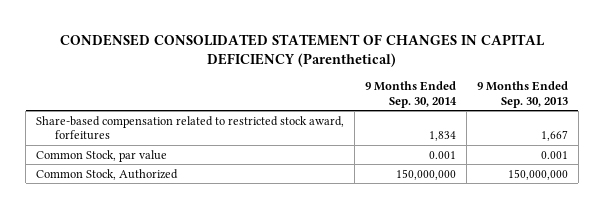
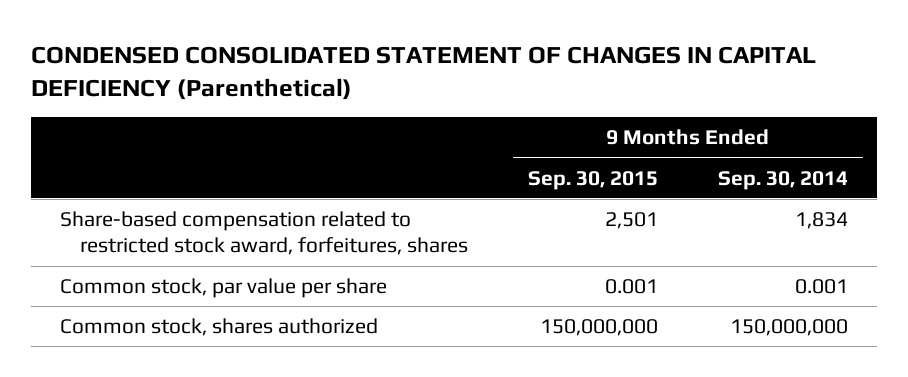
[476,81,568,108] 9 Months Ended Sep. 30, 2013 -> none
none -> [527,170,658,190] Sep. 30, 2015
[36,115,345,141] Share-based compensation related to restricted stock award, forfeitures -> [60,211,469,256] Share-based compensation related to restricted stock award, forfeitures, shares
[36,149,168,162] Common Stock, par value -> [60,278,388,299] Common stock, par value per share
[36,168,179,180] Common Stock, Authorized -> [60,318,379,337] Common stock, shares authorized

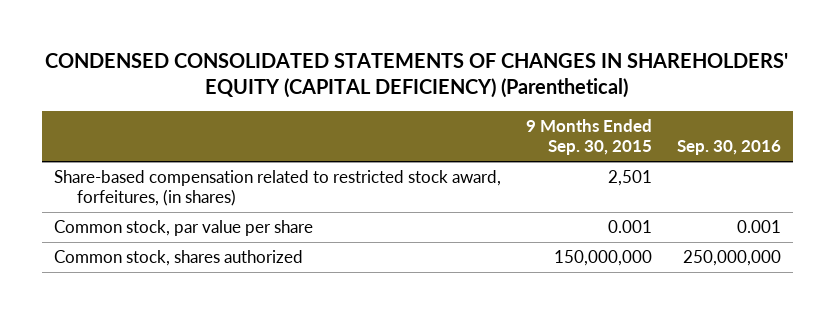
[30,46,816,101] CONDENSED CONSOLIDATED STATEMENT OF CHANGES IN CAPITAL DEFICIENCY (Parenthetical) -> [45,53,789,99] CONDENSED CONSOLIDATED STATEMENTS OF CHANGES IN SHAREHOLDERS' EQUITY (CAPITAL DEFICIENCY) (Parenthetical)
[717,170,848,190] Sep. 30, 2014 -> none
none -> [676,140,781,156] Sep. 30, 2016
[60,211,469,256] Share-based compensation related to restricted stock award, forfeitures, shares -> [54,170,502,207] Share-based compensation related to restricted stock award, forfeitures, (in shares)

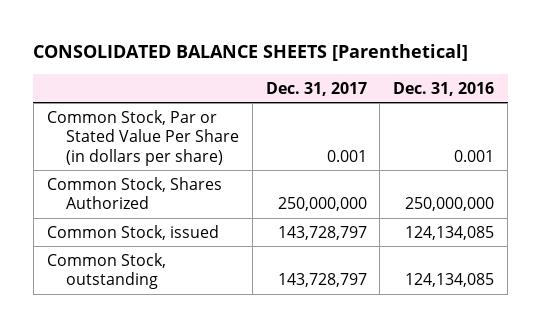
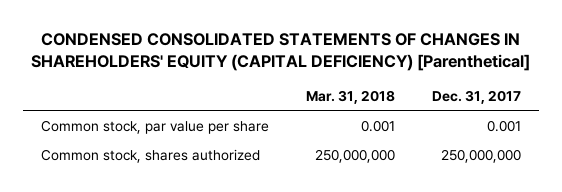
[33,44,469,62] CONSOLIDATED BALANCE SHEETS [Parenthetical] -> [31,32,531,71] CONDENSED CONSOLIDATED STATEMENTS OF CHANGES IN SHAREHOLDERS' EQUITY (CAPITAL DEFICIENCY) [Parenthetical]
[393,81,495,96] Dec. 31, 2016 -> none
none -> [306,89,396,104] Mar. 31, 2018
[46,224,219,240] Common Stock, issued -> none
[46,252,166,290] Common Stock, outstanding -> none
[46,109,239,166] Common Stock, Par or Stated Value Per Share (in dollars per share) -> [41,119,270,134] Common stock, par value per share
[46,176,222,210] Common Stock, Shares Authorized -> [41,148,261,163] Common stock, shares authorized

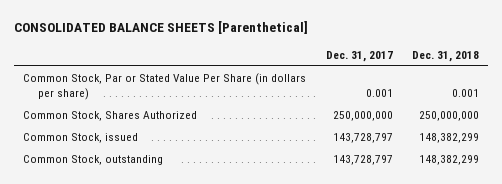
[31,32,531,71] CONDENSED CONSOLIDATED STATEMENTS OF CHANGES IN SHAREHOLDERS' EQUITY (CAPITAL DEFICIENCY) [Parenthetical] -> [13,20,308,34] CONSOLIDATED BALANCE SHEETS [Parenthetical]
[306,89,396,104] Mar. 31, 2018 -> none
none -> [411,50,479,62] Dec. 31, 2018
[41,119,270,134] Common stock, par value per share -> [23,73,307,100] Common Stock, Par or Stated Value Per Share (in dollars per share)
[41,148,261,163] Common stock, shares authorized -> [23,111,198,122] Common Stock, Shares Authorized
none -> [23,133,139,144] Common Stock, issued
none -> [23,155,164,166] Common Stock, outstanding

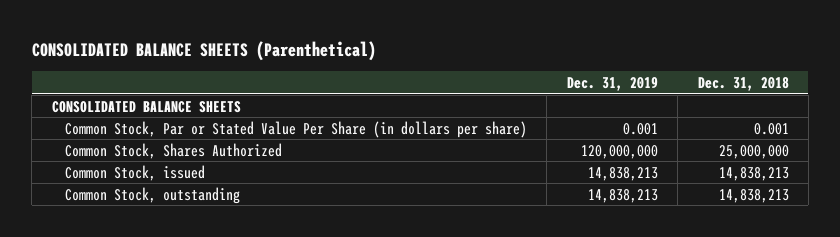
[13,20,308,34] CONSOLIDATED BALANCE SHEETS [Parenthetical] -> [31,40,376,61] CONSOLIDATED BALANCE SHEETS (Parenthetical)
[325,50,393,62] Dec. 31, 2017 -> none
none -> [566,77,658,92] Dec. 31, 2019
none -> [51,100,241,113] CONSOLIDATED BALANCE SHEETS
[418,111,479,122] 250,000,000 -> [718,144,789,159] 25,000,000
[418,133,479,144] 148,382,299 -> [718,166,789,181] 14,838,213
[418,155,479,166] 148,382,299 -> [718,188,789,203] 14,838,213

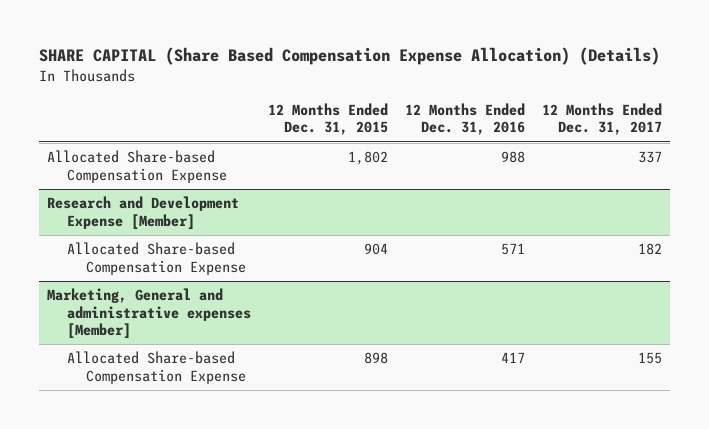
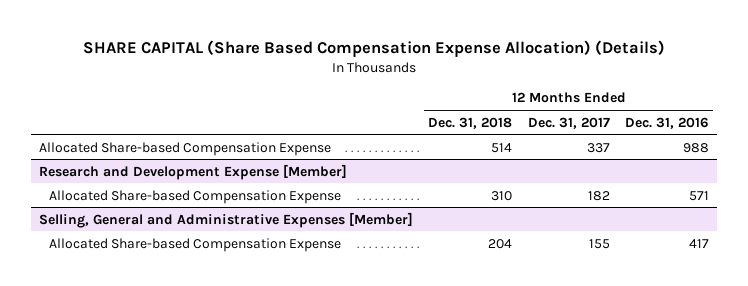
[267,103,388,136] 12 Months Ended Dec. 31, 2015 -> none
none -> [428,116,513,129] Dec. 31, 2018
[47,288,251,340] Marketing, General and administrative expenses [Member] -> [38,211,413,228] Selling, General and Administrative Expenses [Member]

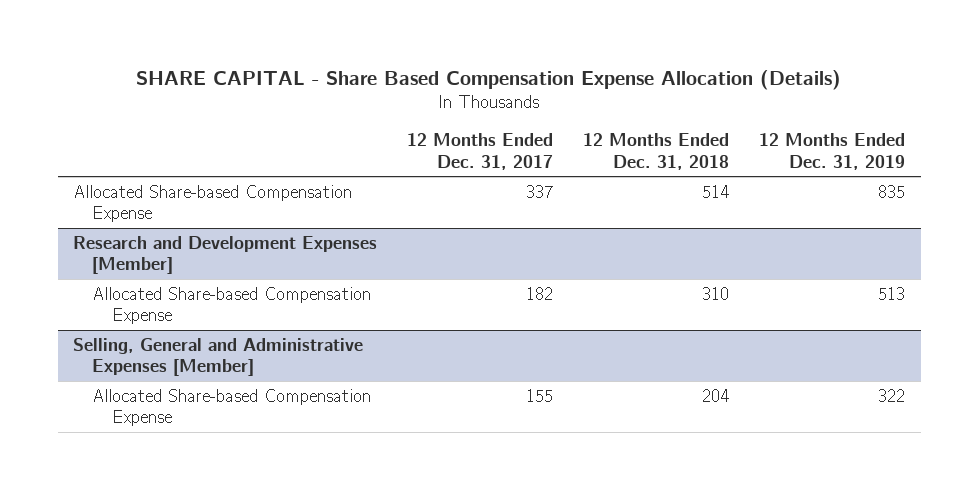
[82,39,665,57] SHARE CAPITAL (Share Based Compensation Expense Allocation) (Details) -> [136,69,842,90] SHARE CAPITAL - Share Based Compensation Expense Allocation (Details)
[625,116,710,129] Dec. 31, 2016 -> none
none -> [759,133,906,170] 12 Months Ended Dec. 31, 2019
[38,163,347,180] Research and Development Expense [Member] -> [72,235,377,274] Research and Development Expenses [Member]

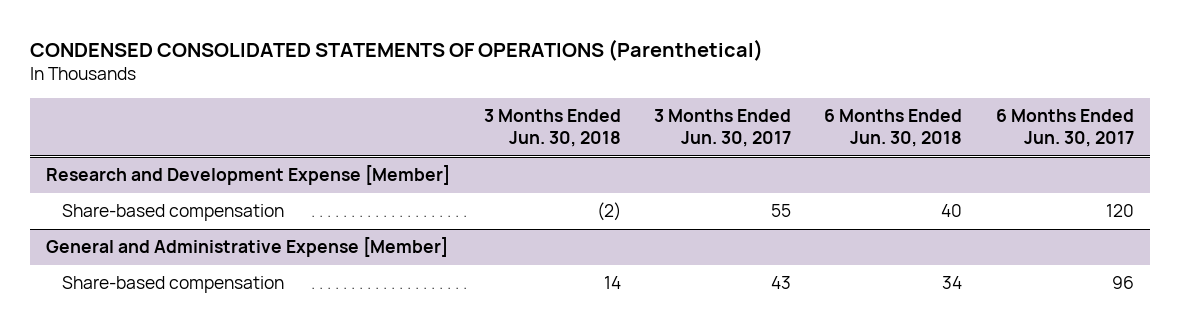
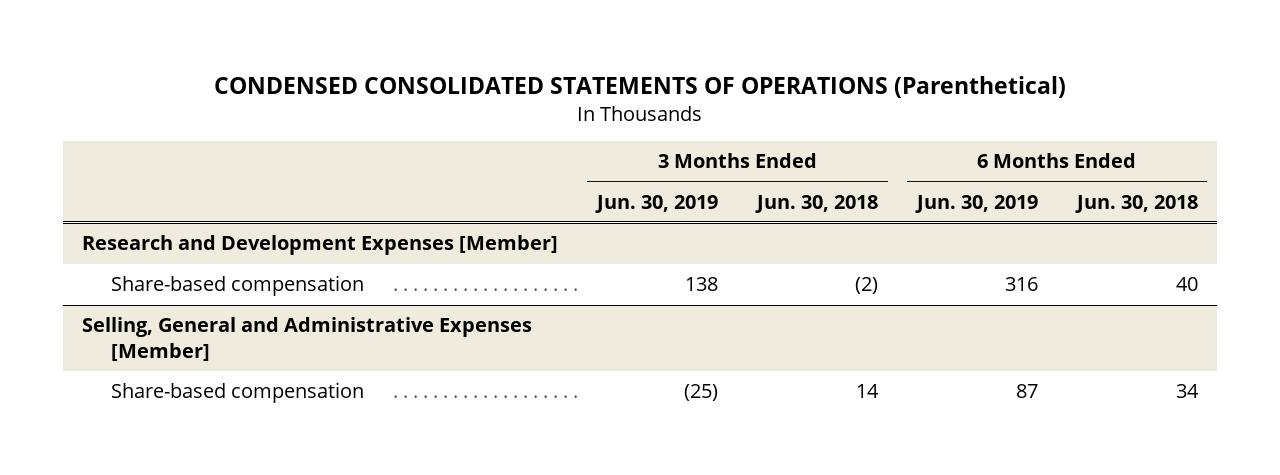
[653,109,791,148] 3 Months Ended Jun. 30, 2017 -> none
[995,109,1134,148] 6 Months Ended Jun. 30, 2017 -> none
none -> [595,194,719,213] Jun. 30, 2019
none -> [914,194,1038,213] Jun. 30, 2019
[46,165,451,186] Research and Development Expense [Member] -> [82,235,559,256] Research and Development Expenses [Member]
[46,237,449,258] General and Administrative Expense [Member] -> [82,317,533,362] Selling, General and Administrative Expenses [Member]

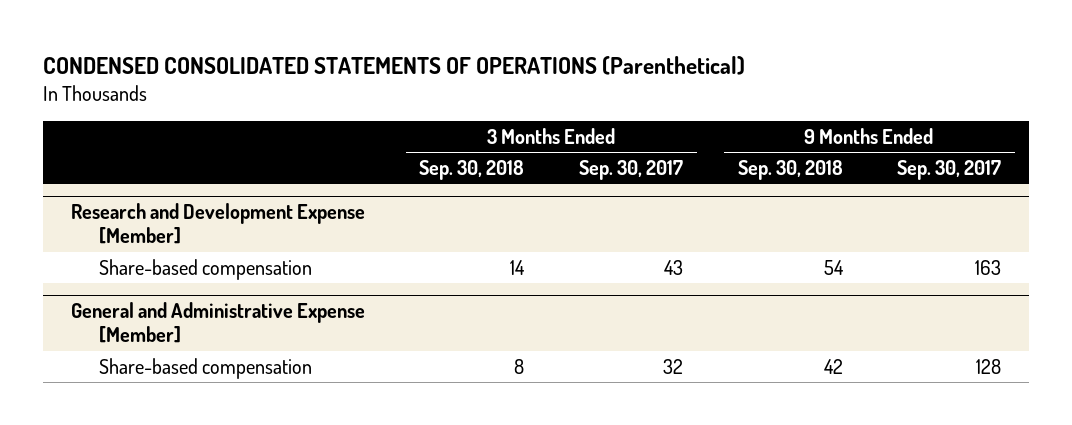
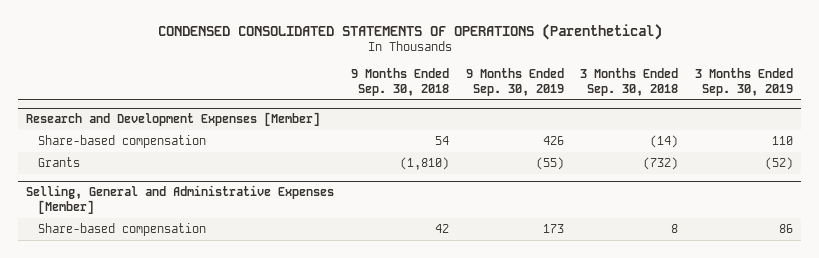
[579,160,684,181] Sep. 30, 2017 -> none
[897,160,1002,181] Sep. 30, 2017 -> none
none -> [465,68,564,96] 9 Months Ended Sep. 30, 2019
none -> [694,68,793,96] 3 Months Ended Sep. 30, 2019
[70,202,365,245] Research and Development Expense [Member] -> [26,112,321,127] Research and Development Expenses [Member]
[510,259,526,275] 14 -> [650,134,679,148] (14)
none -> [38,156,81,167] Grants
[70,301,365,344] General and Administrative Expense [Member] -> [26,185,335,215] Selling, General and Administrative Expenses [Member]

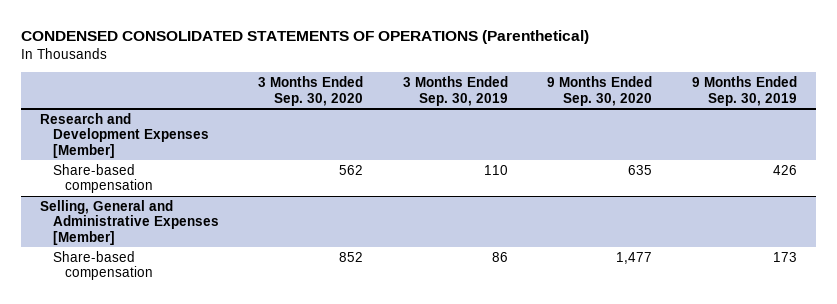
[350,68,449,96] 9 Months Ended Sep. 30, 2018 -> none
[580,68,679,96] 3 Months Ended Sep. 30, 2018 -> none
none -> [258,76,364,106] 3 Months Ended Sep. 30, 2020
none -> [547,76,653,106] 9 Months Ended Sep. 30, 2020
[38,156,81,167] Grants -> none

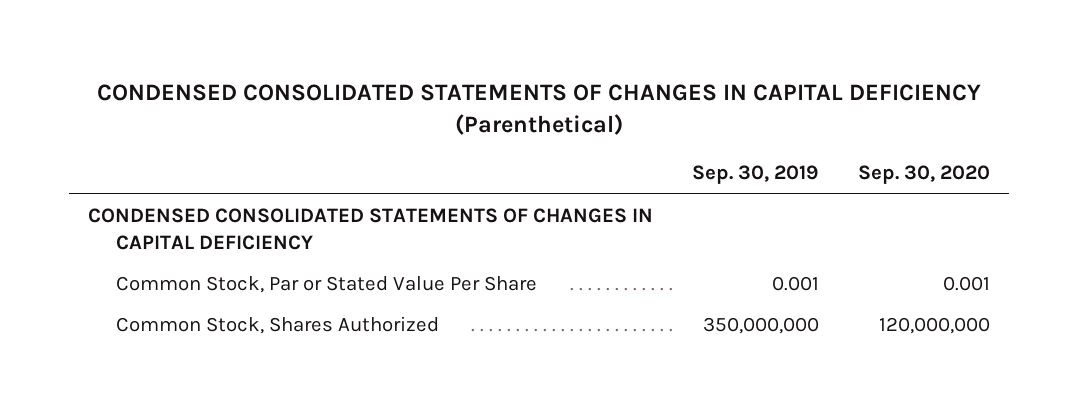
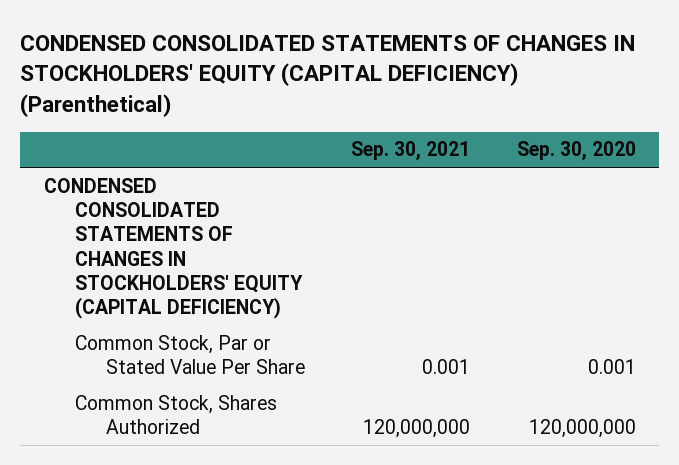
[96,84,981,135] CONDENSED CONSOLIDATED STATEMENTS OF CHANGES IN CAPITAL DEFICIENCY (Parenthetical) -> [20,34,636,118] CONDENSED CONSOLIDATED STATEMENTS OF CHANGES IN STOCKHOLDERS' EQUITY (CAPITAL DEFICIENCY) (Parenthetical)
[691,165,819,185] Sep. 30, 2019 -> none
none -> [351,141,471,162] Sep. 30, 2021
[88,208,654,250] CONDENSED CONSOLIDATED STATEMENTS OF CHANGES IN CAPITAL DEFICIENCY -> [43,177,303,320] CONDENSED CONSOLIDATED STATEMENTS OF CHANGES IN STOCKHOLDERS' EQUITY (CAPITAL DEFICIENCY)

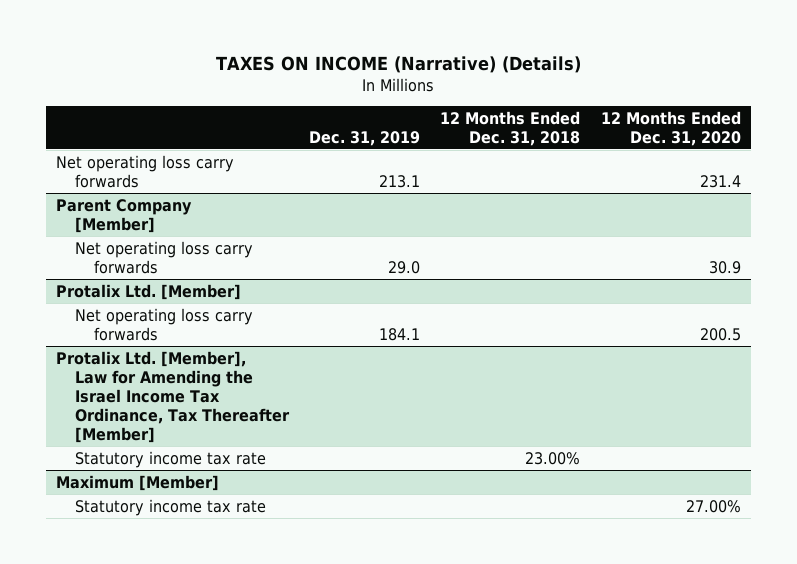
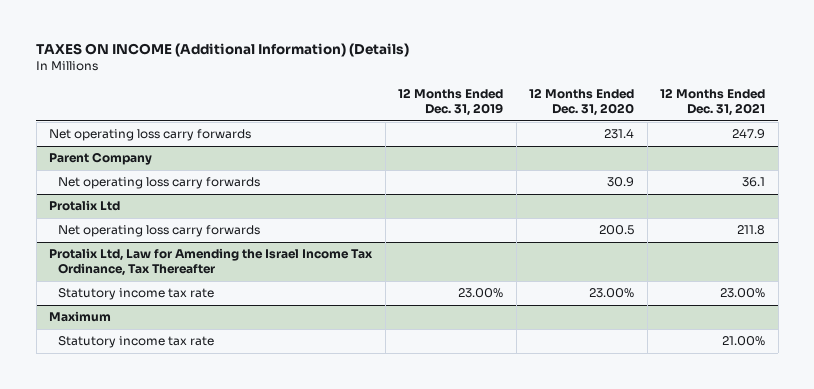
[216,55,582,73] TAXES ON INCOME (Narrative) (Details) -> [36,43,410,58] TAXES ON INCOME (Additional Information) (Details)
[309,130,421,146] Dec. 31, 2019 -> none
[440,110,581,146] 12 Months Ended Dec. 31, 2018 -> none
none -> [398,88,504,117] 12 Months Ended Dec. 31, 2019
none -> [660,88,766,117] 12 Months Ended Dec. 31, 2021
[55,198,192,233] Parent Company [Member] -> [49,152,153,166] Parent Company
[55,283,241,300] Protalix Ltd. [Member] -> [49,200,121,212] Protalix Ltd
[55,350,290,443] Protalix Ltd. [Member], Law for Amending the Israel Income Tax Ordinance, Tax Thereafter [Member] -> [49,248,374,277] Protalix Ltd, Law for Amending the Israel Income Tax Ordinance, Tax Thereafter
none -> [58,288,215,301] Statutory income tax rate
none -> [49,311,112,323] Maximum
[55,474,219,491] Maximum [Member] -> none
[74,498,266,516] Statutory income tax rate -> none

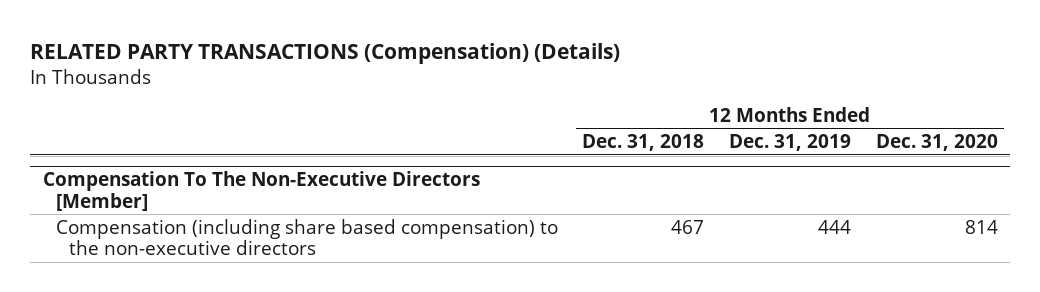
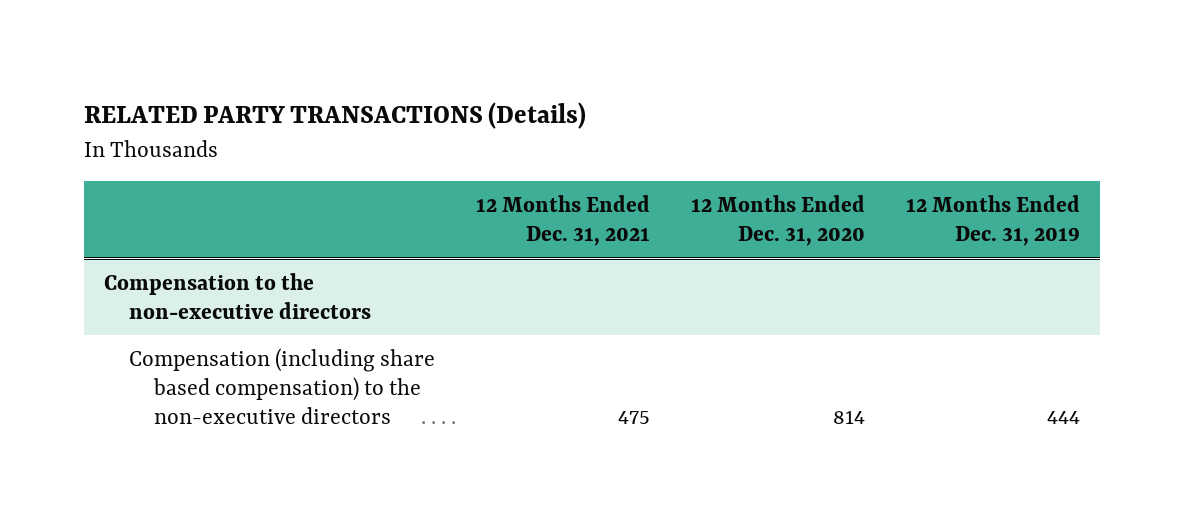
[30,42,621,64] RELATED PARTY TRANSACTIONS (Compensation) (Details) -> [84,101,587,129] RELATED PARTY TRANSACTIONS (Details)
[582,134,705,152] Dec. 31, 2018 -> none
none -> [476,195,651,247] 12 Months Ended Dec. 31, 2021
[42,171,480,211] Compensation To The Non-Executive Directors [Member] -> [104,272,372,319] Compensation to the non-executive directors

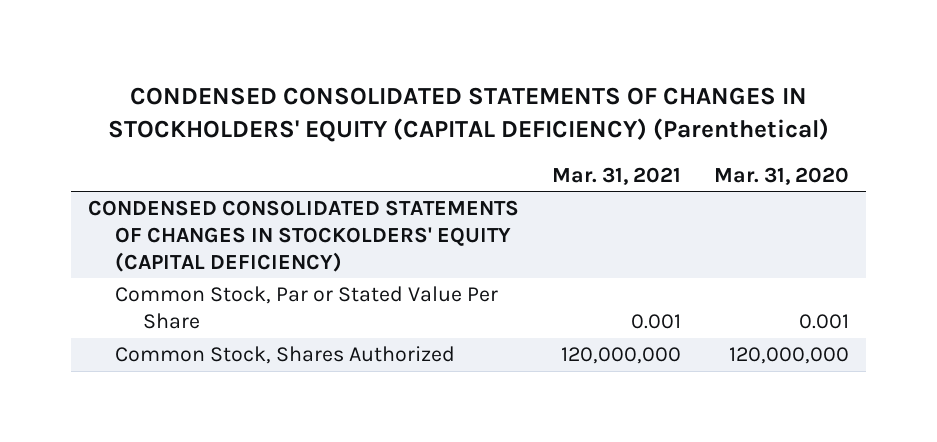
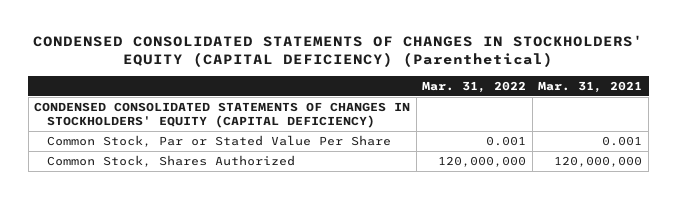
[714,166,850,185] Mar. 31, 2020 -> none
none -> [422,80,527,93] Mar. 31, 2022
[87,200,519,272] CONDENSED CONSOLIDATED STATEMENTS OF CHANGES IN STOCKOLDERS' EQUITY (CAPITAL DEFICIENCY) -> [34,102,411,128] CONDENSED CONSOLIDATED STATEMENTS OF CHANGES IN STOCKHOLDERS' EQUITY (CAPITAL DEFICIENCY)

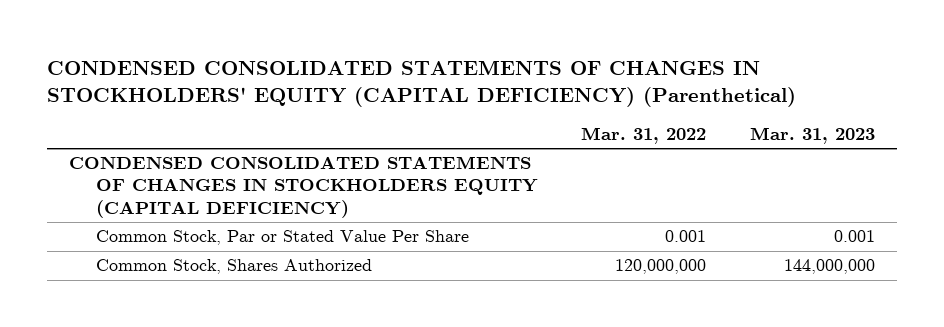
[538,80,643,93] Mar. 31, 2021 -> none
none -> [749,126,875,144] Mar. 31, 2023
[34,102,411,128] CONDENSED CONSOLIDATED STATEMENTS OF CHANGES IN STOCKHOLDERS' EQUITY (CAPITAL DEFICIENCY) -> [69,156,538,218] CONDENSED CONSOLIDATED STATEMENTS OF CHANGES IN STOCKHOLDERS EQUITY (CAPITAL DEFICIENCY)

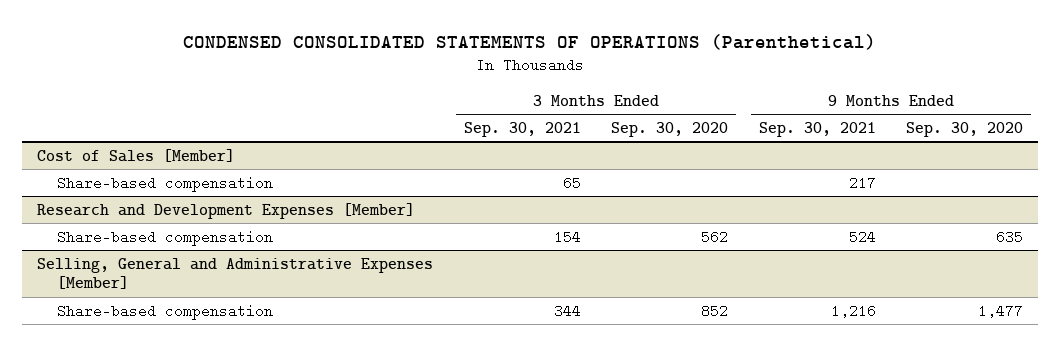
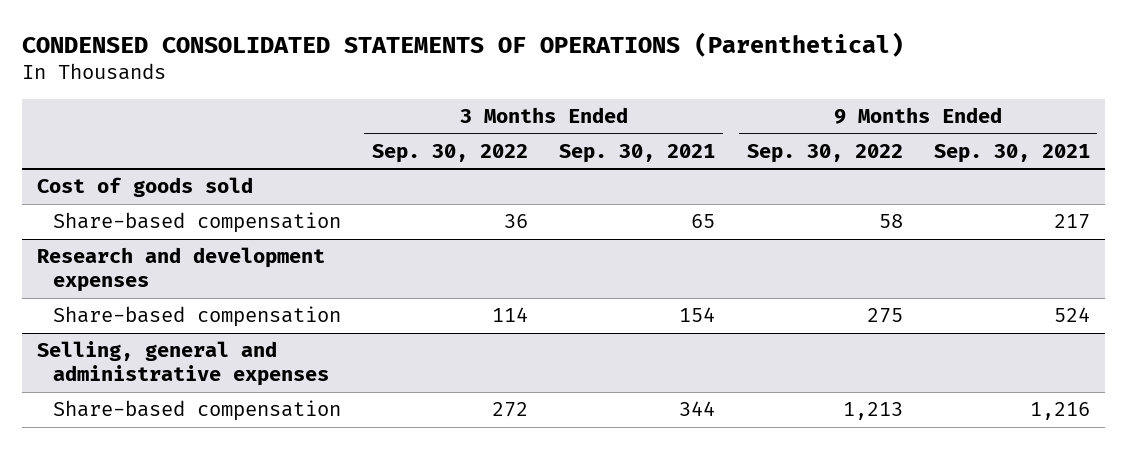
[611,121,729,137] Sep. 30, 2020 -> none
[906,121,1024,137] Sep. 30, 2020 -> none
none -> [372,143,529,163] Sep. 30, 2022
none -> [746,143,903,163] Sep. 30, 2022
[37,148,236,162] Cost of Sales [Member] -> [37,177,254,198] Cost of goods sold
[37,202,416,219] Research and Development Expenses [Member] -> [37,247,326,293] Research and development expenses
[37,257,434,290] Selling, General and Administrative Expenses [Member] -> [37,341,330,387] Selling, general and administrative expenses

